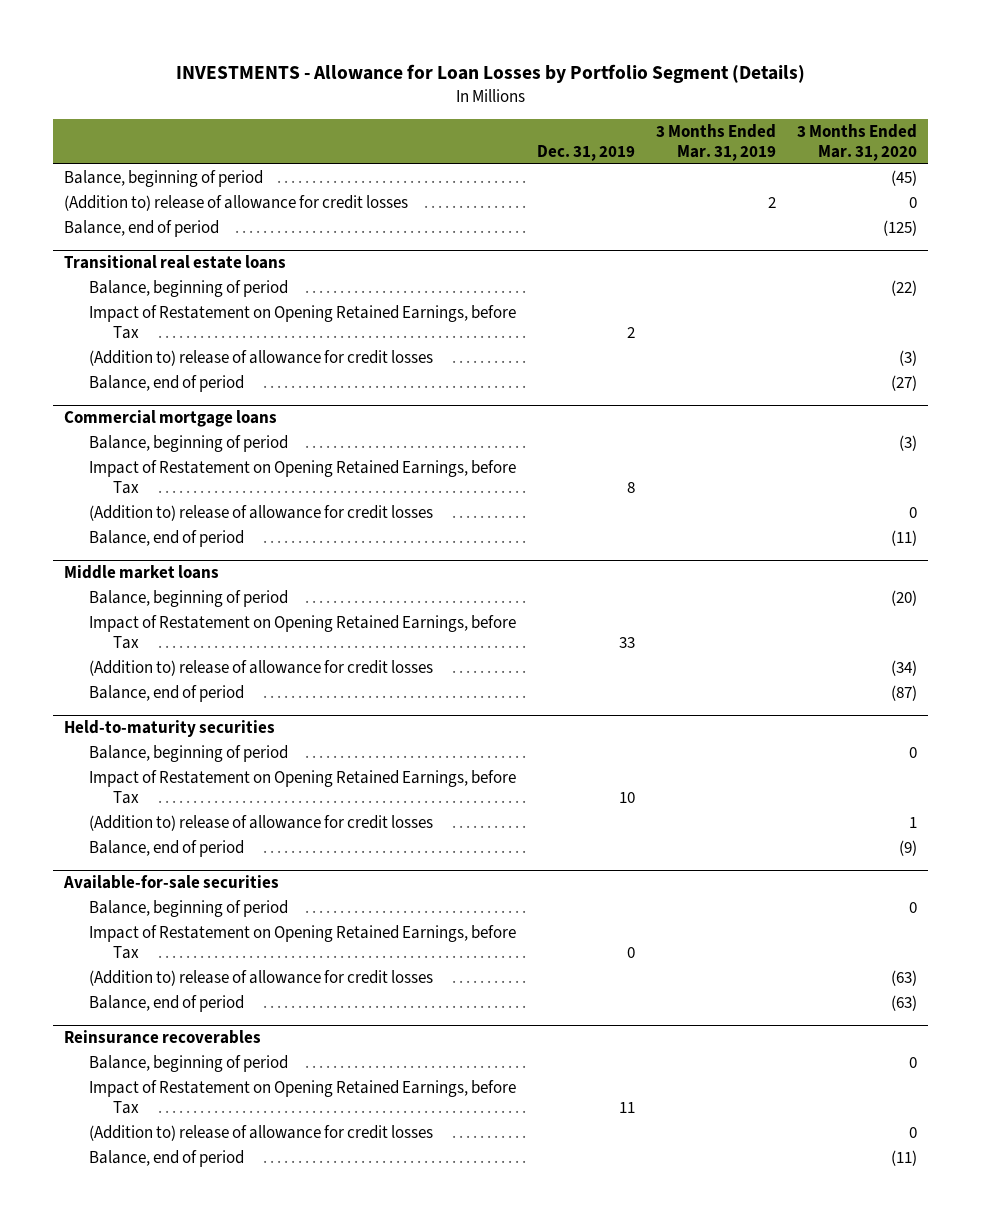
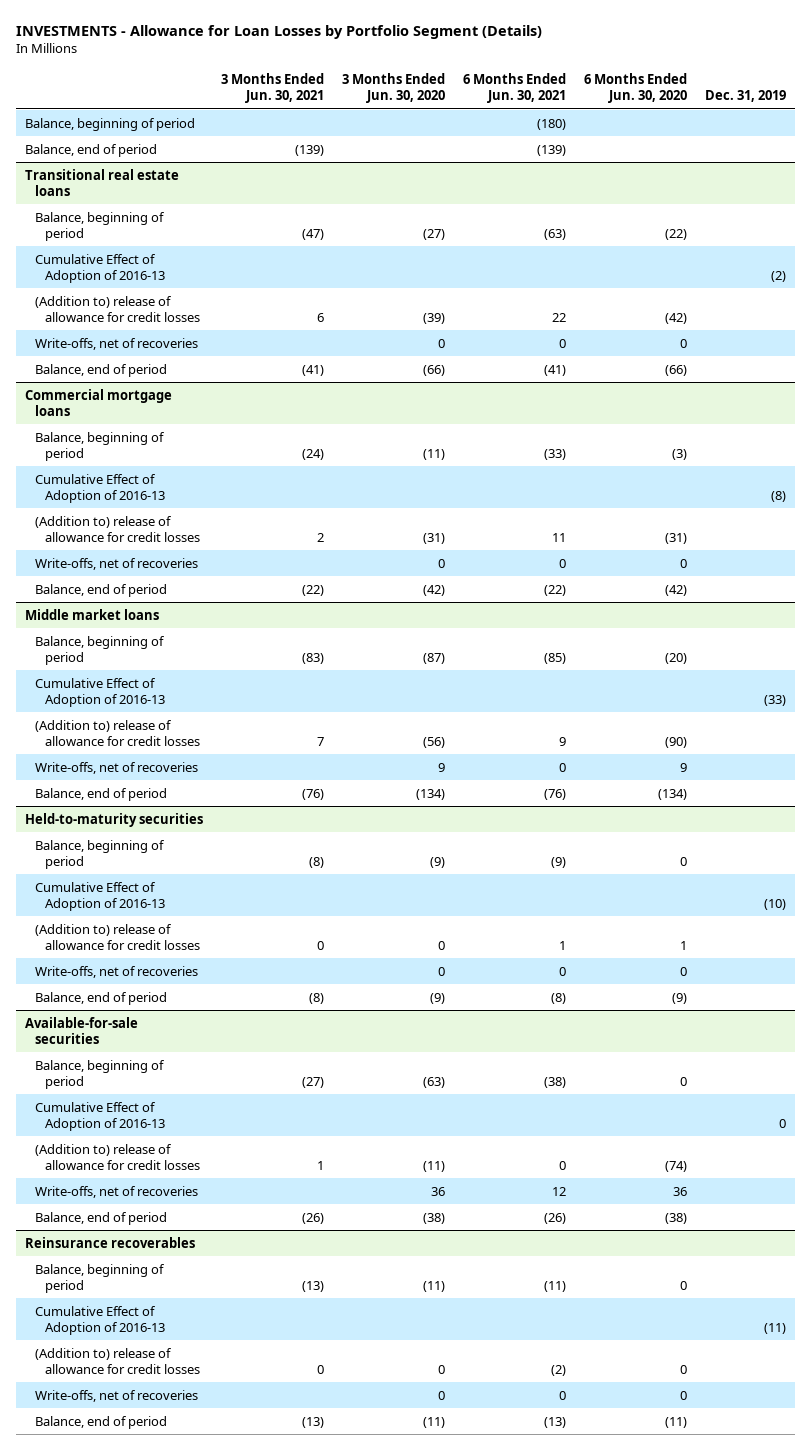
[656,123,777,161] 3 Months Ended Mar. 31, 2019 -> none
[797,123,918,161] 3 Months Ended Mar. 31, 2020 -> none
none -> [221,72,325,104] 3 Months Ended Jun. 30, 2021
none -> [342,72,446,104] 3 Months Ended Jun. 30, 2020
none -> [462,72,566,104] 6 Months Ended Jun. 30, 2021
none -> [583,72,687,104] 6 Months Ended Jun. 30, 2020
[63,195,408,212] (Addition to) release of allowance for credit losses -> none
[88,305,516,340] Impact of Restatement on Opening Retained Earnings, before Tax -> none
none -> [35,253,166,283] Cumulative Effect of Adoption of 2016-13
none -> [35,337,199,350] Write-offs, net of recoveries
[88,460,516,495] Impact of Restatement on Opening Retained Earnings, before Tax -> none
none -> [35,473,166,503] Cumulative Effect of Adoption of 2016-13
none -> [35,557,199,570] Write-offs, net of recoveries
[88,615,516,650] Impact of Restatement on Opening Retained Earnings, before Tax -> none
none -> [35,677,166,707] Cumulative Effect of Adoption of 2016-13
none -> [35,761,199,774] Write-offs, net of recoveries
[88,770,516,805] Impact of Restatement on Opening Retained Earnings, before Tax -> none
none -> [35,881,166,911] Cumulative Effect of Adoption of 2016-13
none -> [35,965,199,978] Write-offs, net of recoveries
[88,925,516,960] Impact of Restatement on Opening Retained Earnings, before Tax -> none
none -> [35,1101,166,1131] Cumulative Effect of Adoption of 2016-13
none -> [35,1185,199,1198] Write-offs, net of recoveries
[88,1080,516,1115] Impact of Restatement on Opening Retained Earnings, before Tax -> none
none -> [35,1305,166,1335] Cumulative Effect of Adoption of 2016-13
none -> [35,1389,199,1402] Write-offs, net of recoveries

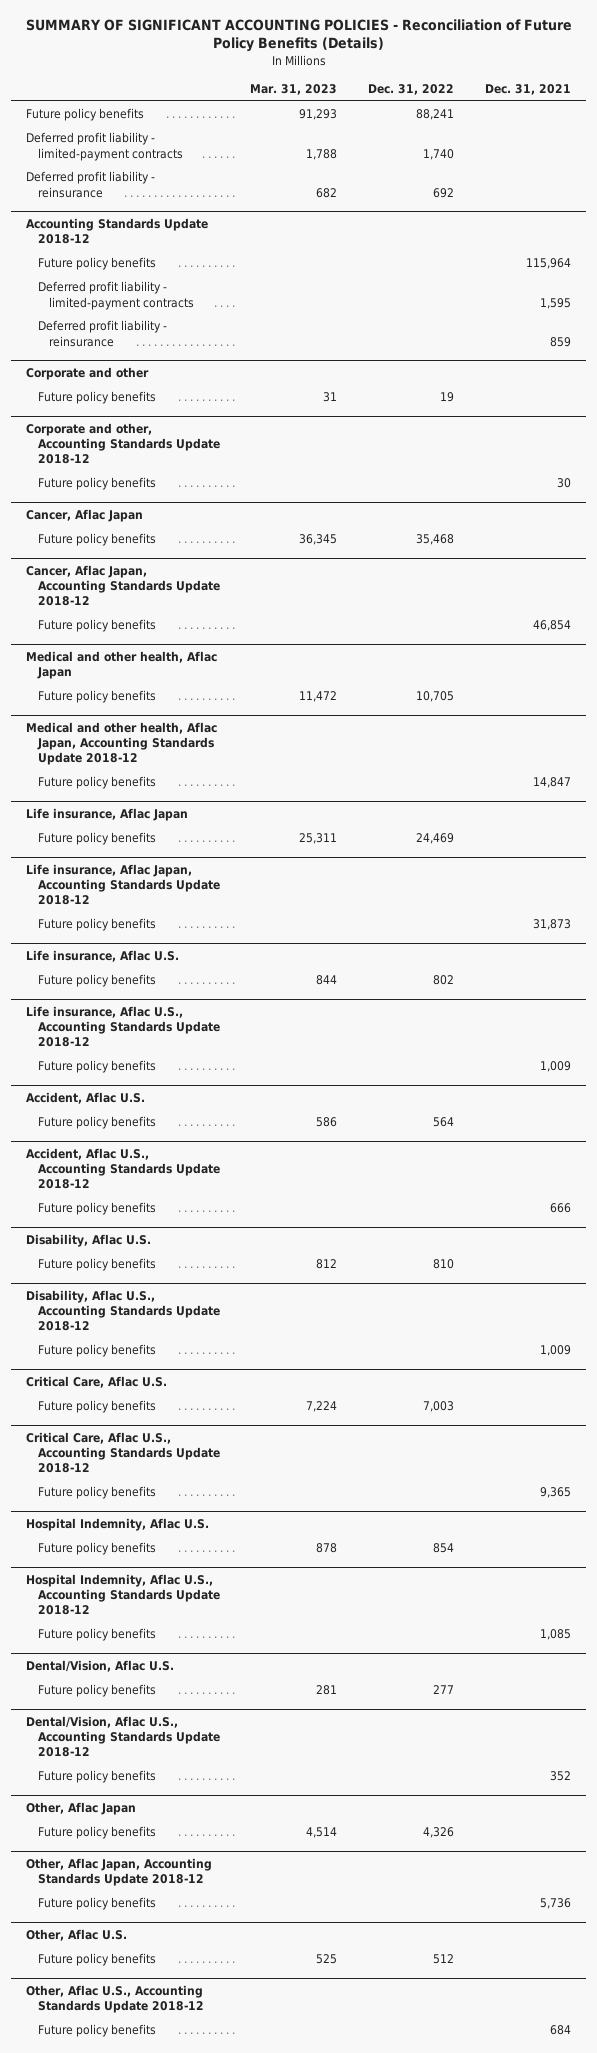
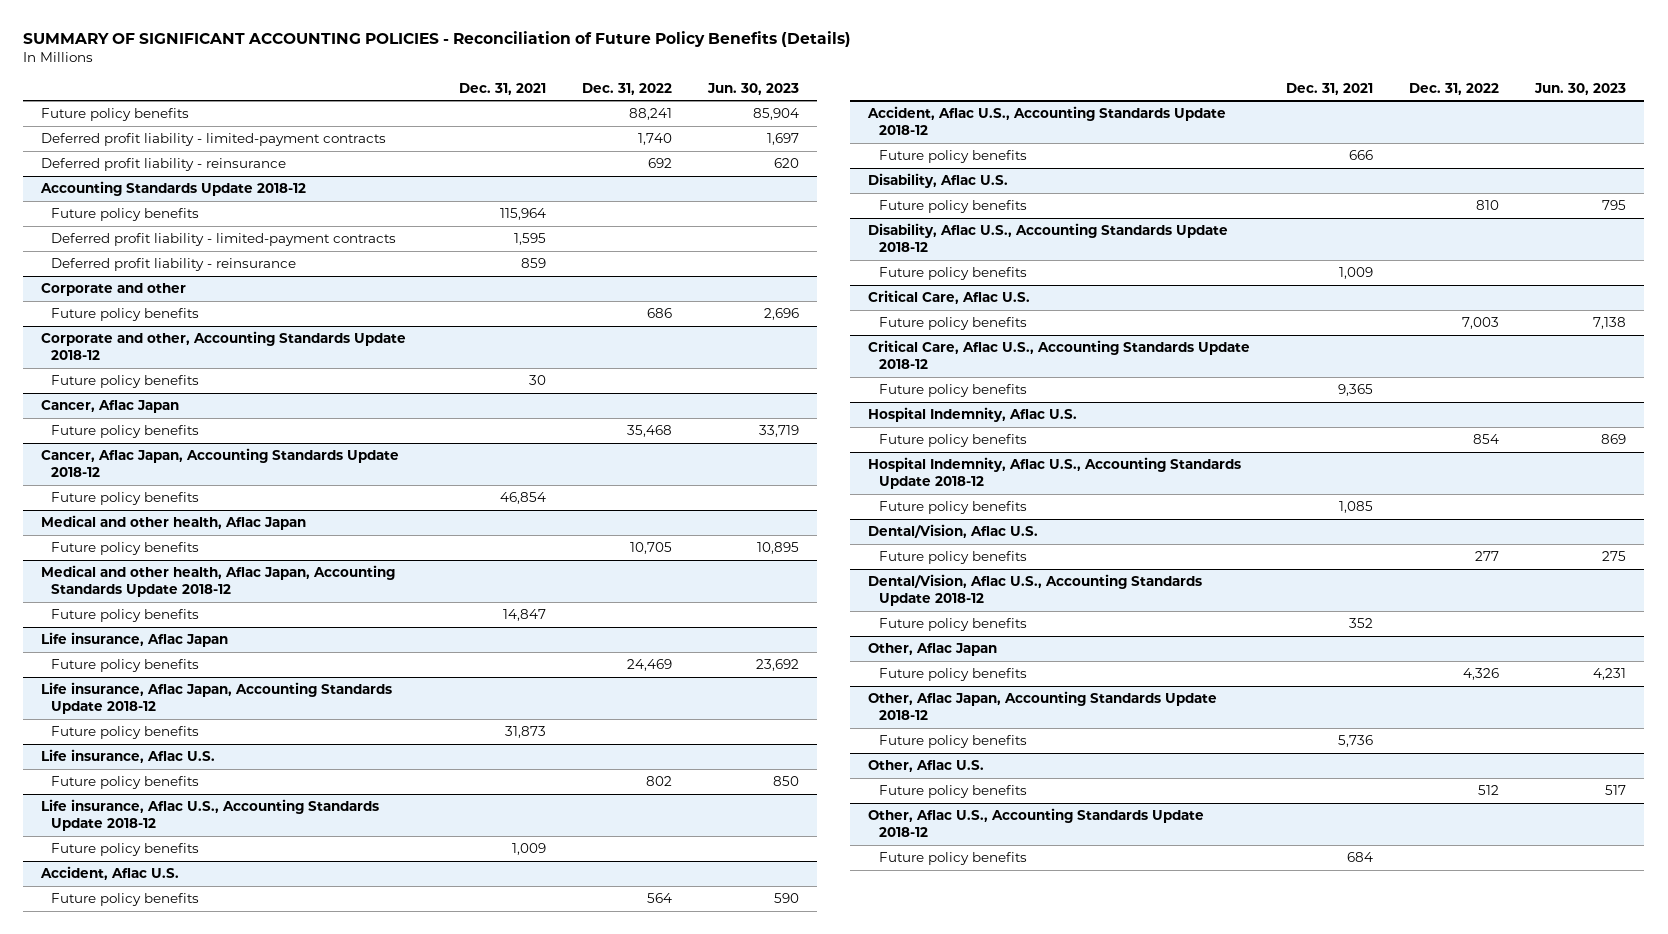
[250,84,338,96] Mar. 31, 2023 -> none
none -> [707,82,800,95] Jun. 30, 2023
[439,392,454,403] 19 -> [647,308,673,319] 686

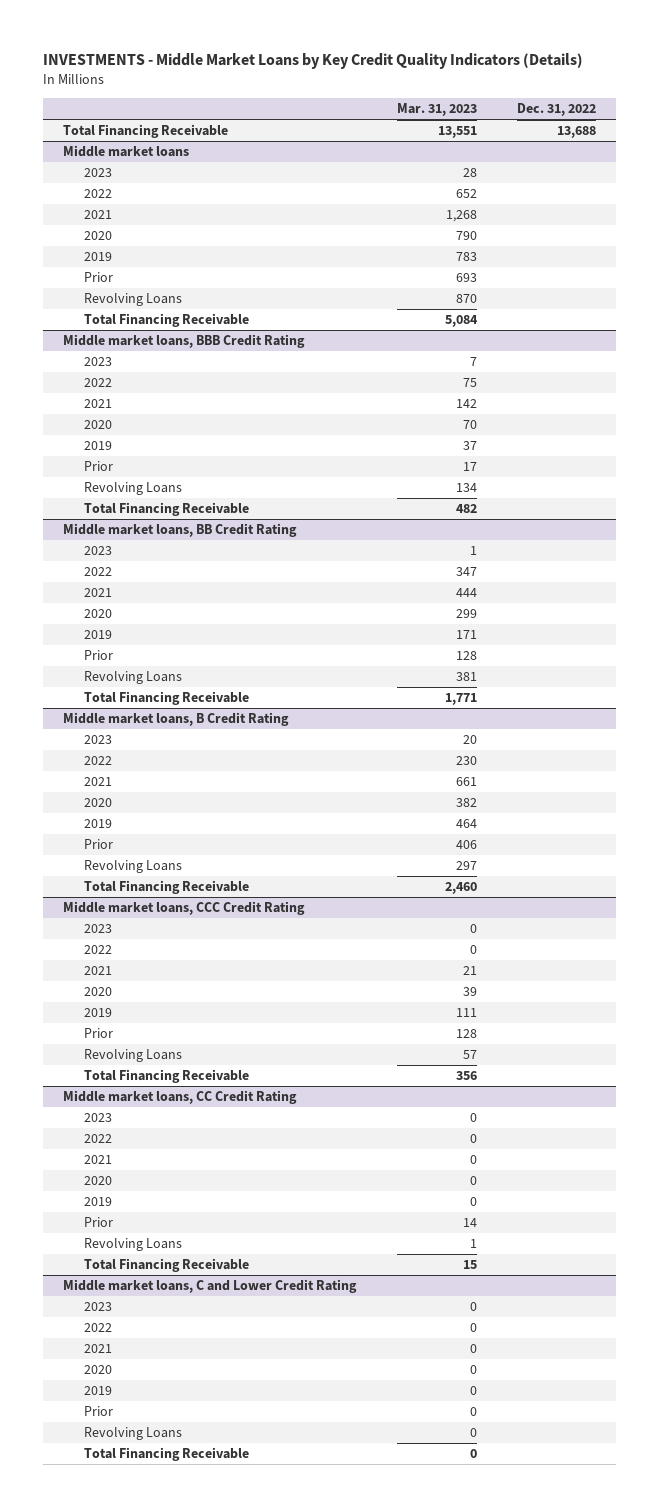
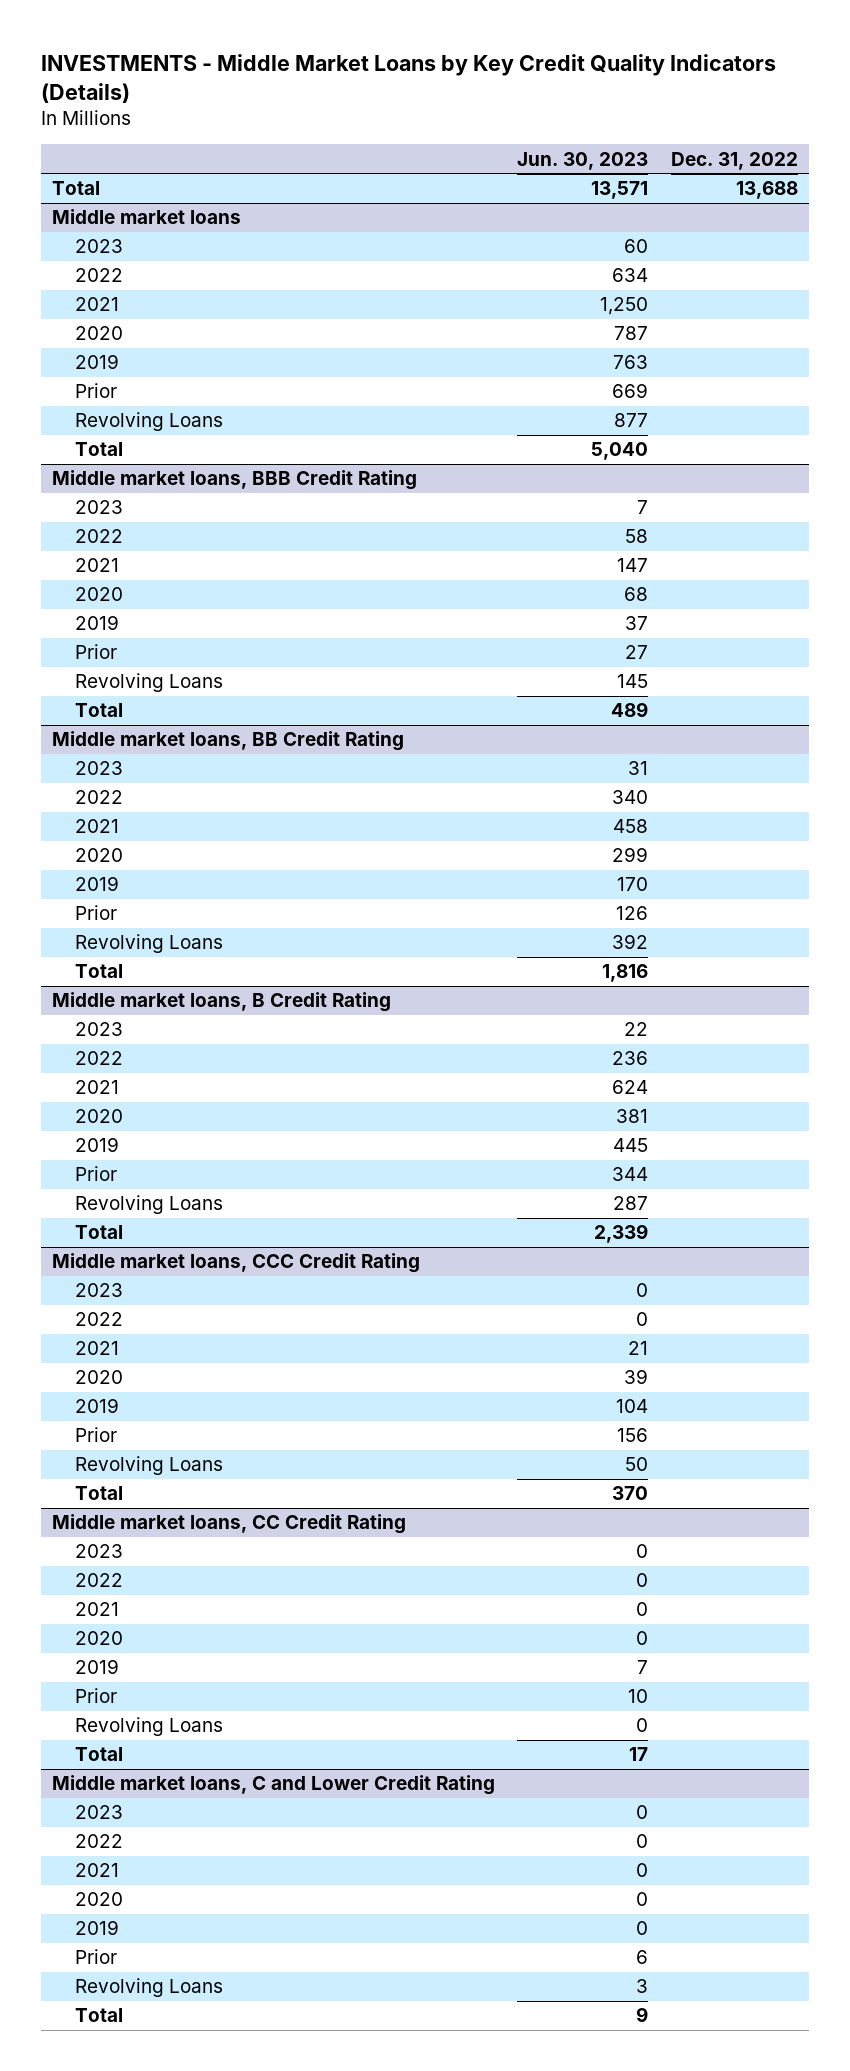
[396,103,477,117] Mar. 31, 2023 -> none
none -> [517,151,649,170] Jun. 30, 2023
[63,124,229,139] Total Financing Receivable -> [52,181,101,196] Total
[83,313,249,328] Total Financing Receivable -> [75,442,124,457] Total
[83,502,249,517] Total Financing Receivable -> [75,703,124,718] Total
[83,691,249,706] Total Financing Receivable -> [75,964,124,979] Total
[83,880,249,895] Total Financing Receivable -> [75,1225,124,1240] Total
[83,1069,249,1084] Total Financing Receivable -> [75,1486,124,1501] Total
[83,1258,249,1273] Total Financing Receivable -> [75,1747,124,1762] Total
[83,1447,249,1462] Total Financing Receivable -> [75,2008,124,2023] Total

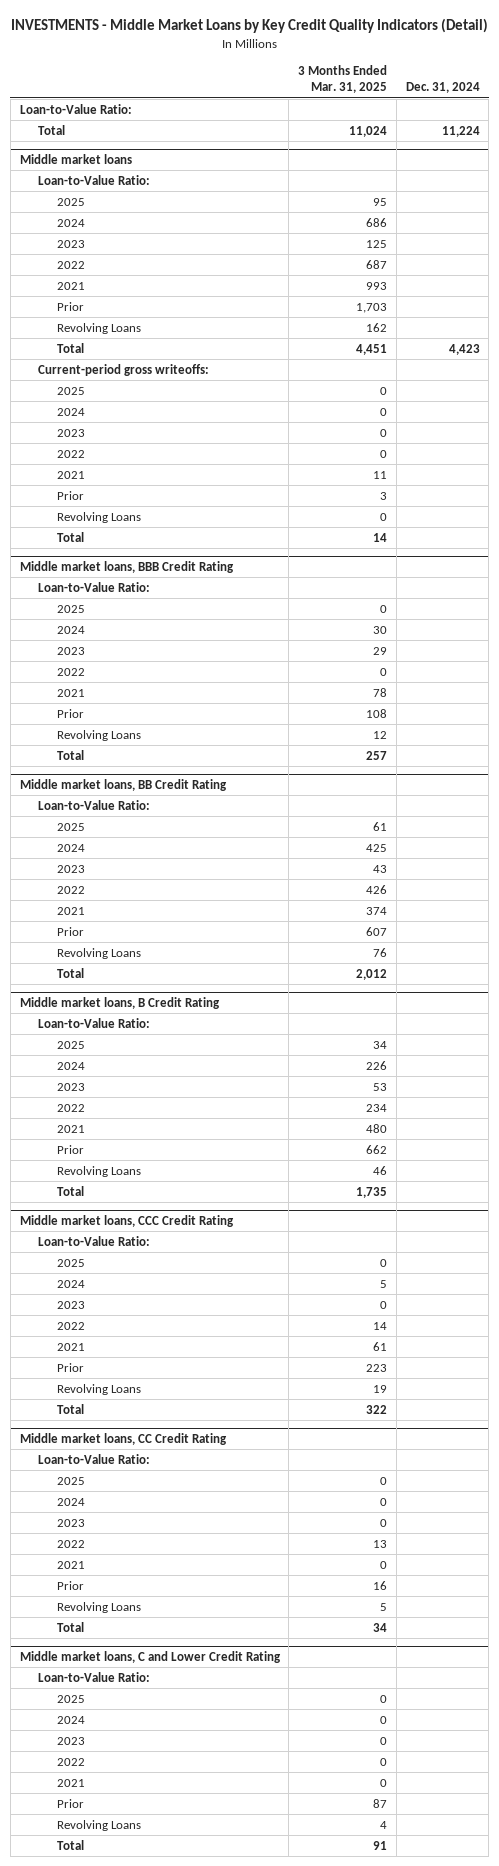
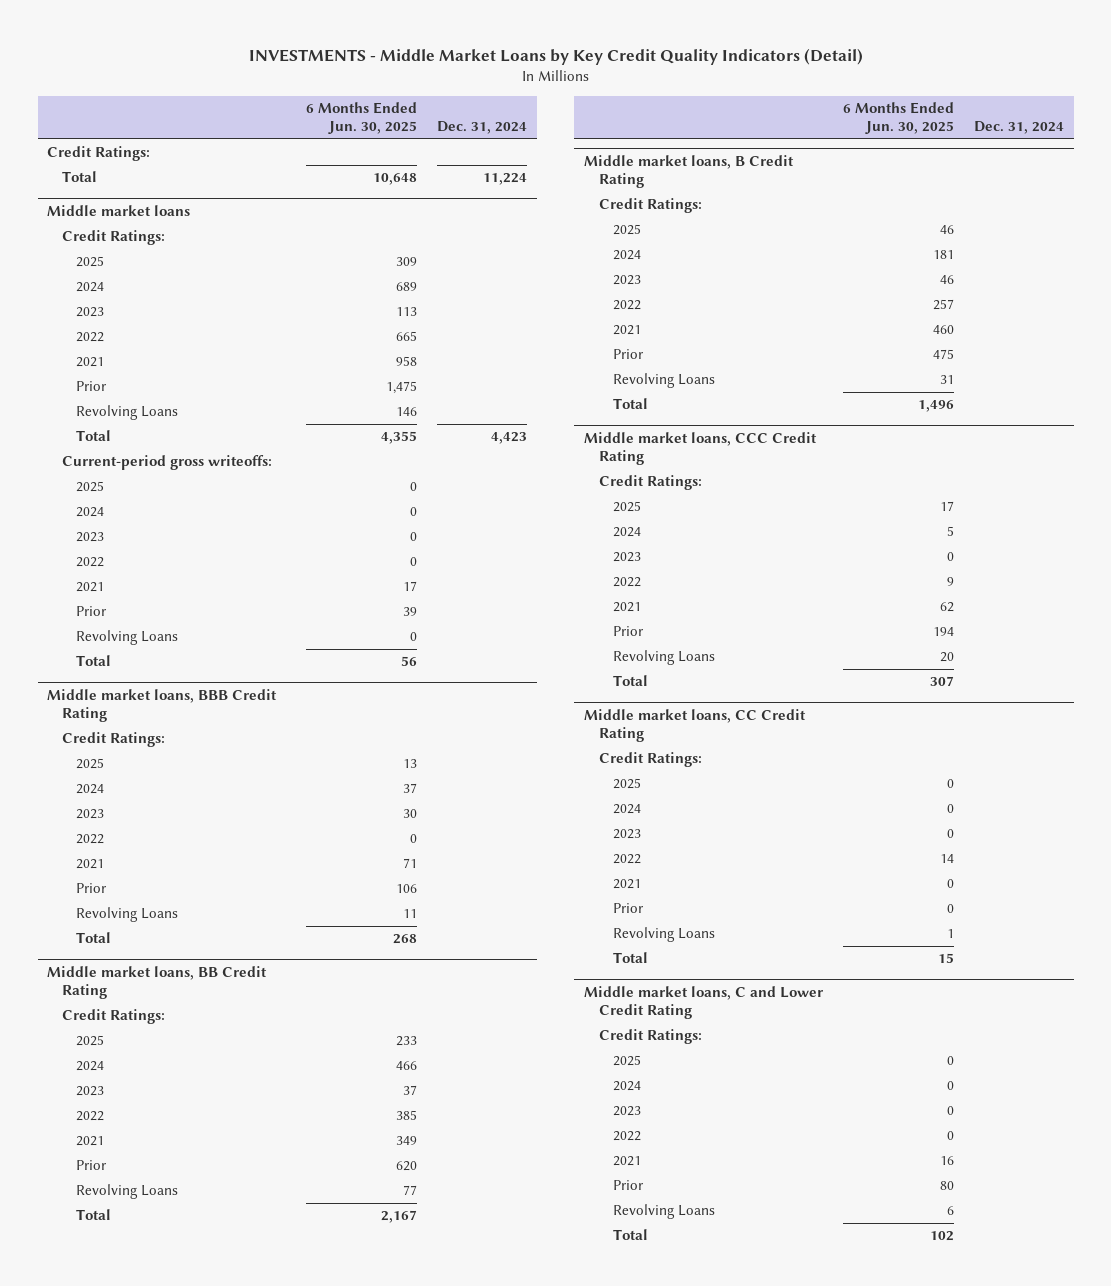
[298,65,388,94] 3 Months Ended Mar. 31, 2025 -> none
none -> [306,102,418,135] 6 Months Ended Jun. 30, 2025
[19,103,132,114] Loan-to-Value Ratio: -> [47,146,151,162] Credit Ratings:
[38,174,151,185] Loan-to-Value Ratio: -> [61,230,165,246] Credit Ratings:
[38,581,151,592] Loan-to-Value Ratio: -> [61,732,165,748] Credit Ratings:
[38,799,151,810] Loan-to-Value Ratio: -> [61,1009,165,1025] Credit Ratings:
[38,1017,151,1028] Loan-to-Value Ratio: -> [598,198,702,214] Credit Ratings:
[38,1235,151,1246] Loan-to-Value Ratio: -> [598,475,702,491] Credit Ratings:
[38,1453,151,1464] Loan-to-Value Ratio: -> [598,752,702,768] Credit Ratings:
[38,1671,151,1682] Loan-to-Value Ratio: -> [598,1029,702,1045] Credit Ratings:

